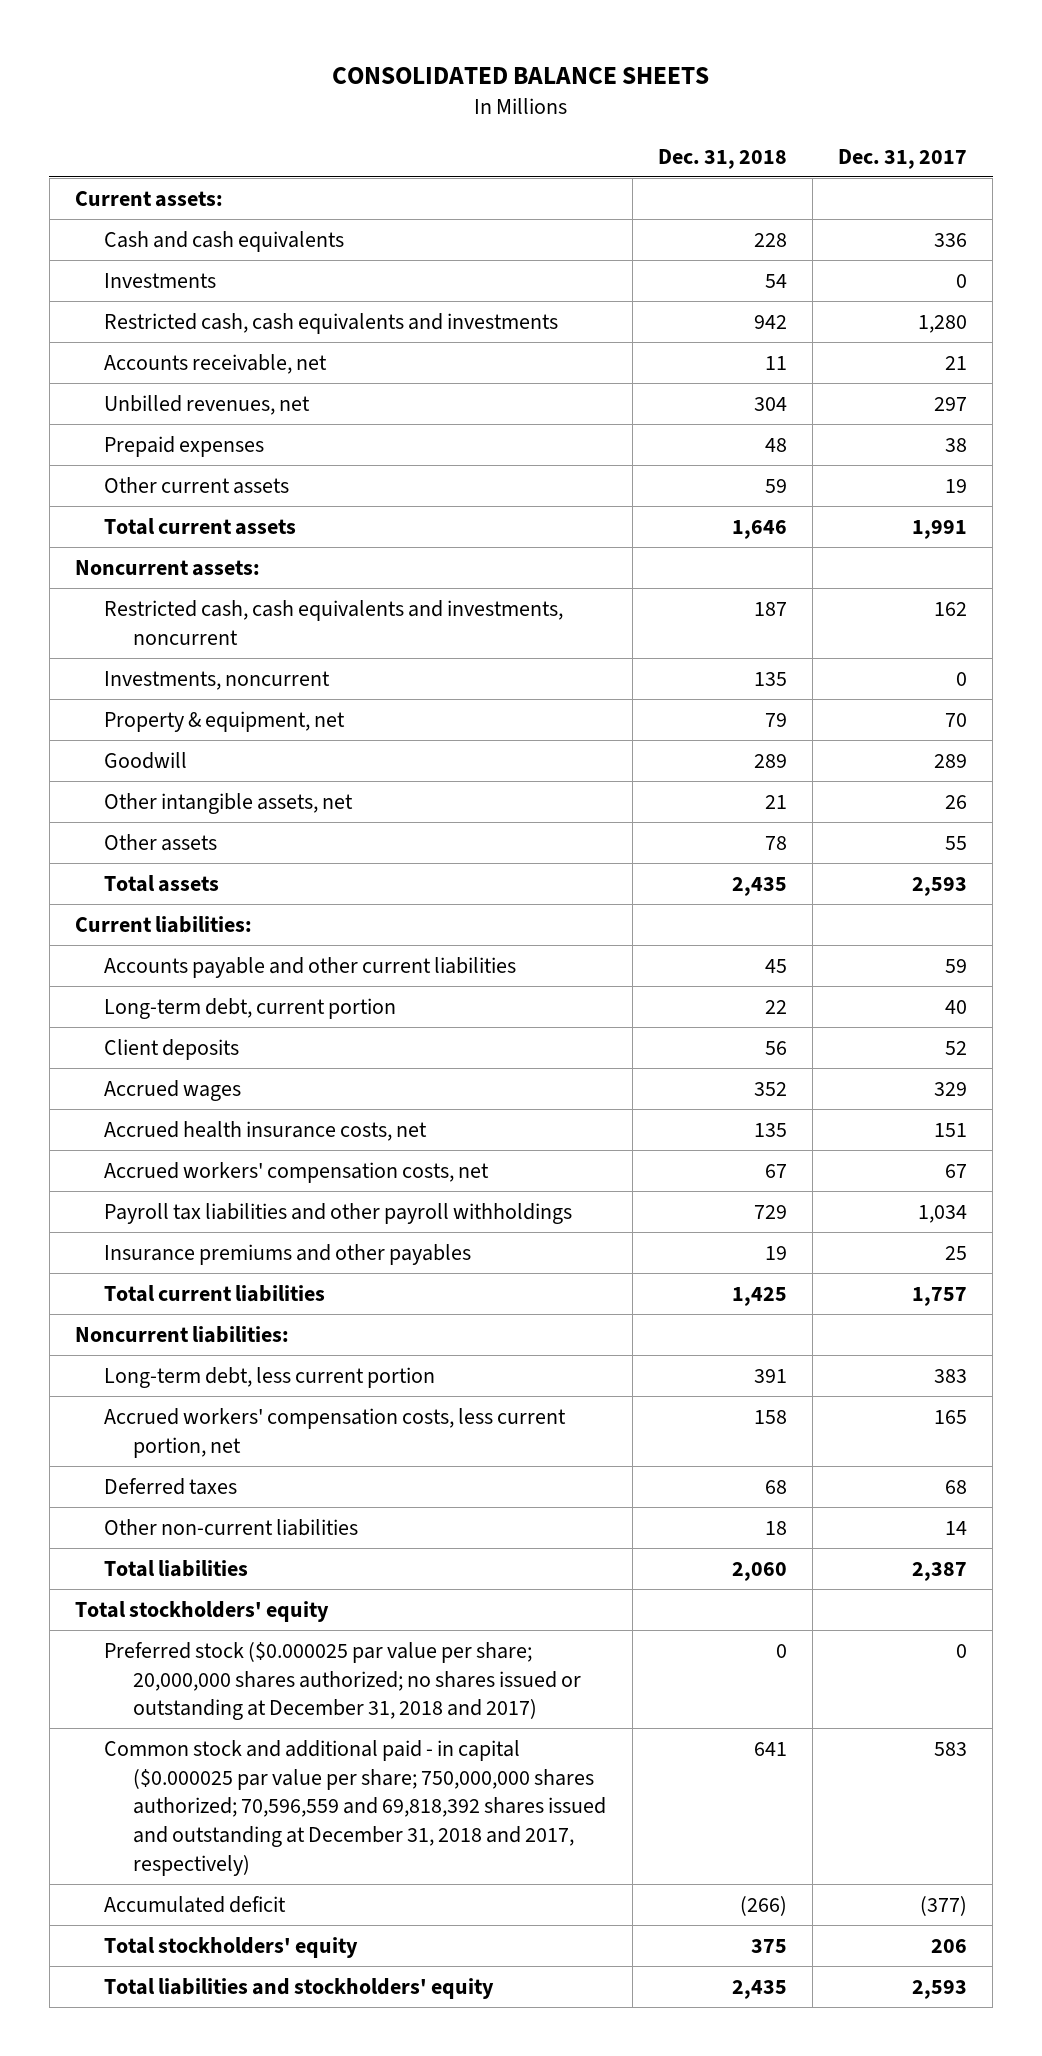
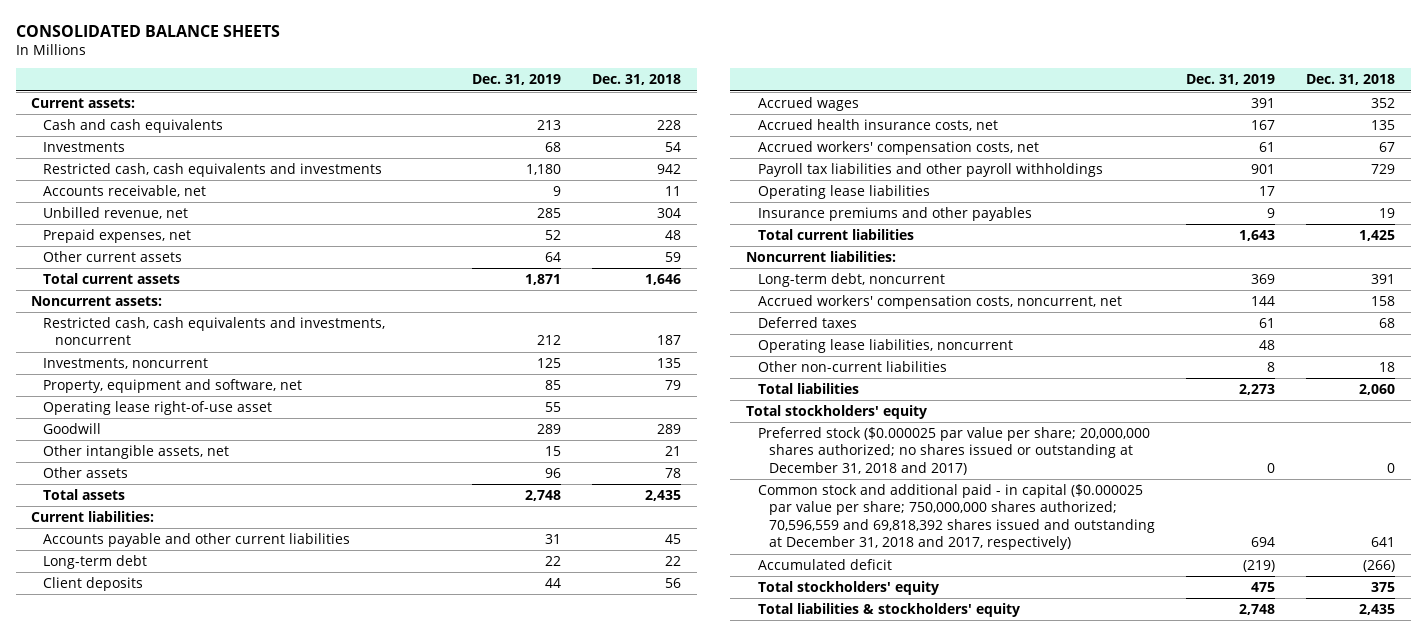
[838,148,968,169] Dec. 31, 2017 -> none
none -> [472,74,562,86] Dec. 31, 2019
[104,394,311,415] Unbilled revenues, net -> [43,206,189,219] Unbilled revenue, net
[104,435,265,457] Prepaid expenses -> [43,228,192,243] Prepaid expenses, net
[104,710,346,732] Property & equipment, net -> [43,378,303,393] Property, equipment and software, net
none -> [43,400,273,415] Operating lease right-of-use asset
[104,997,397,1019] Long-term debt, current portion -> [43,554,148,569] Long-term debt
none -> [757,184,930,199] Operating lease liabilities
[104,1366,436,1388] Long-term debt, less current portion -> [757,272,945,287] Long-term debt, noncurrent
[104,1407,567,1458] Accrued workers' compensation costs, less current portion, net -> [757,294,1122,309] Accrued workers' compensation costs, noncurrent, net
none -> [757,338,1013,353] Operating lease liabilities, noncurrent
[104,1977,495,1999] Total liabilities and stockholders' equity -> [757,602,1020,617] Total liabilities & stockholders' equity

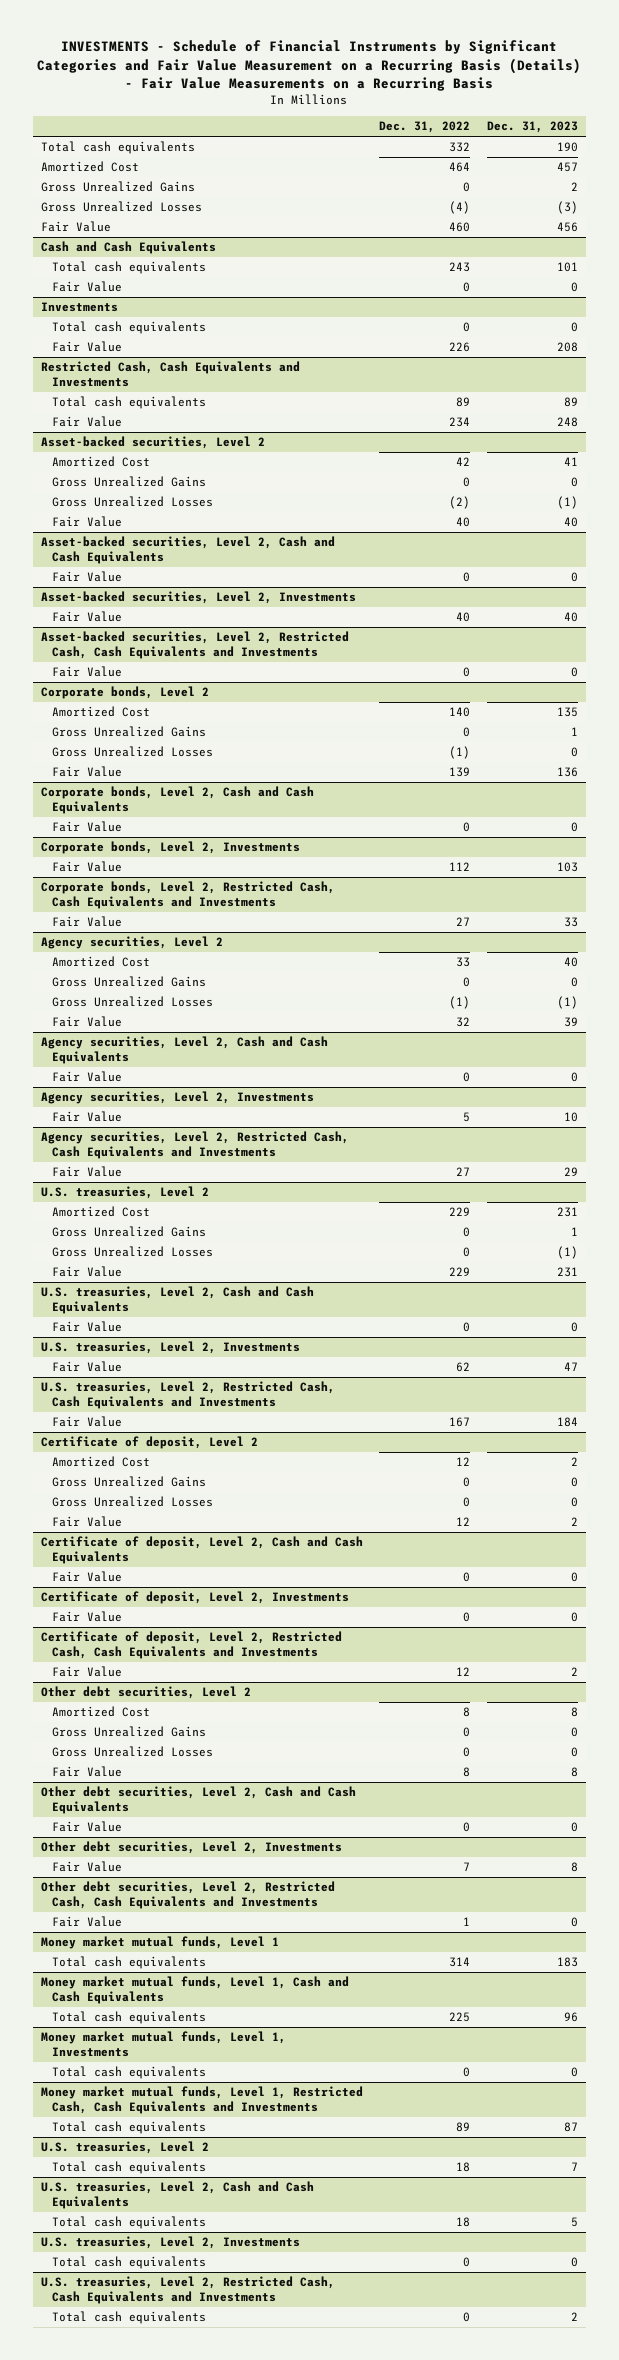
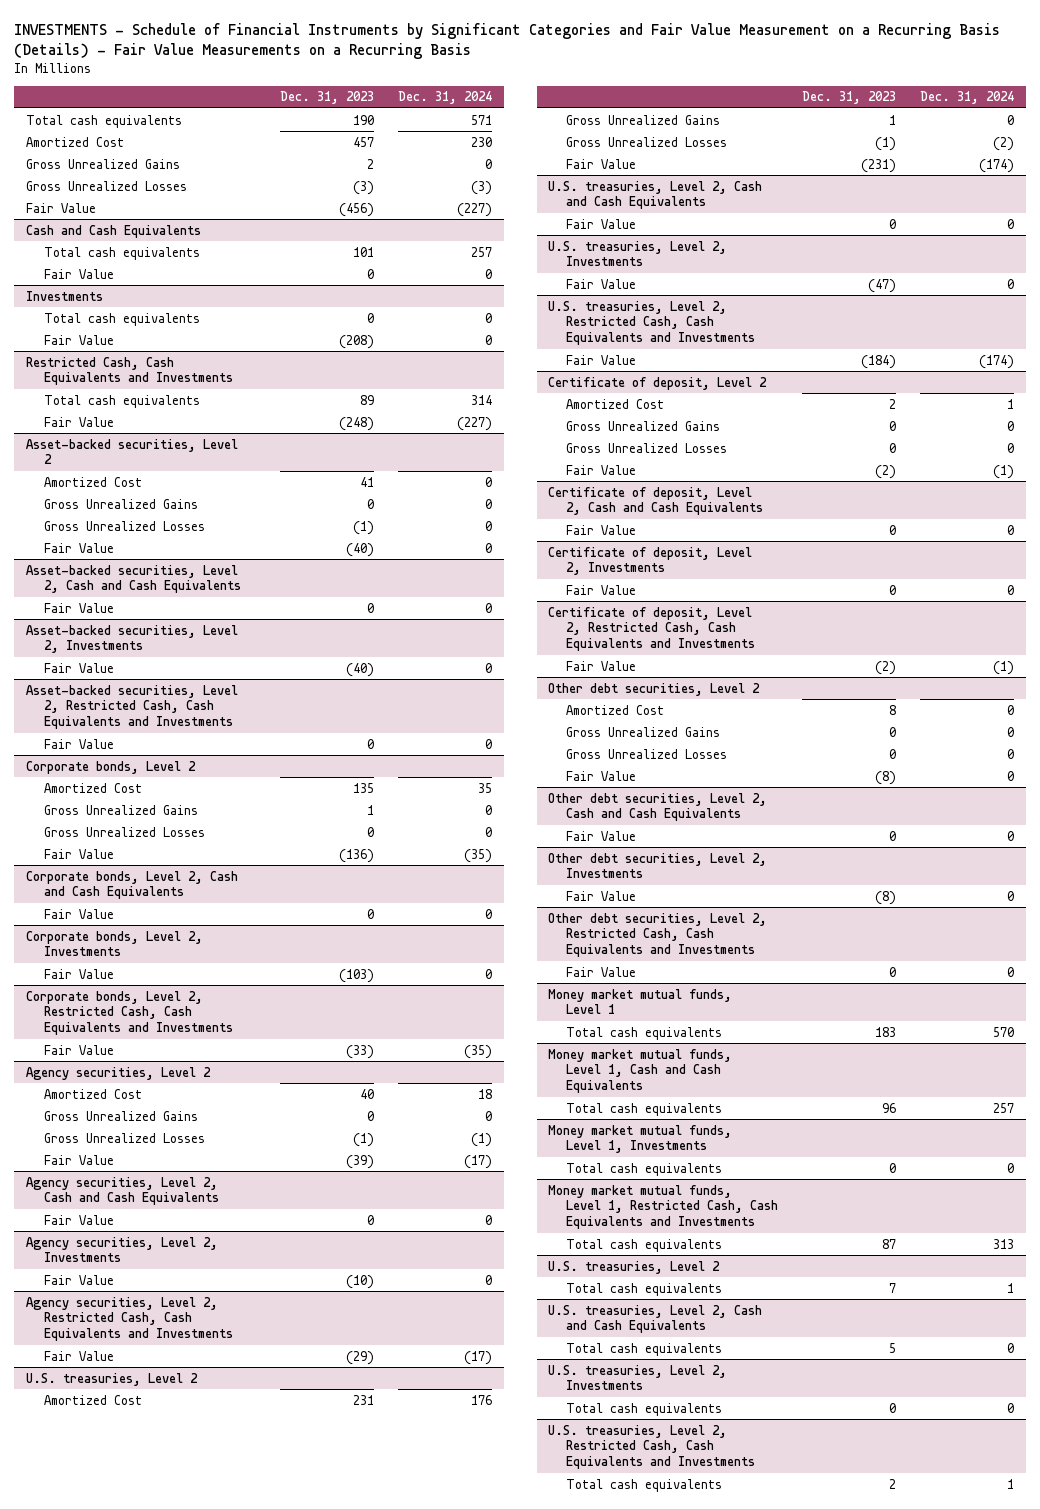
[379,121,471,134] Dec. 31, 2022 -> none
none -> [397,91,492,105] Dec. 31, 2024
[556,222,578,233] 456 -> [339,202,375,217] (456)
[556,342,578,353] 208 -> [339,334,375,349] (208)
[556,417,578,428] 248 -> [339,416,375,431] (248)
[563,517,578,528] 40 -> [346,542,375,557] (40)
[563,612,578,623] 40 -> [346,662,375,677] (40)
[556,767,578,778] 136 -> [339,848,375,863] (136)
[556,862,578,873] 103 -> [339,968,375,983] (103)
[563,917,578,928] 33 -> [346,1044,375,1059] (33)
[563,1017,578,1028] 39 -> [346,1154,375,1169] (39)
[563,1112,578,1123] 10 -> [346,1274,375,1289] (10)
[563,1167,578,1177] 29 -> [346,1350,375,1365] (29)
[556,1267,578,1278] 231 -> [861,158,897,173] (231)
[563,1362,578,1372] 47 -> [868,278,897,293] (47)
[556,1417,578,1428] 184 -> [861,354,897,369] (184)
[570,1517,578,1527] 2 -> [875,464,897,479] (2)
[570,1667,578,1677] 2 -> [875,660,897,675] (2)
[570,1767,578,1778] 8 -> [875,770,897,785] (8)
[570,1862,578,1873] 8 -> [875,890,897,905] (8)

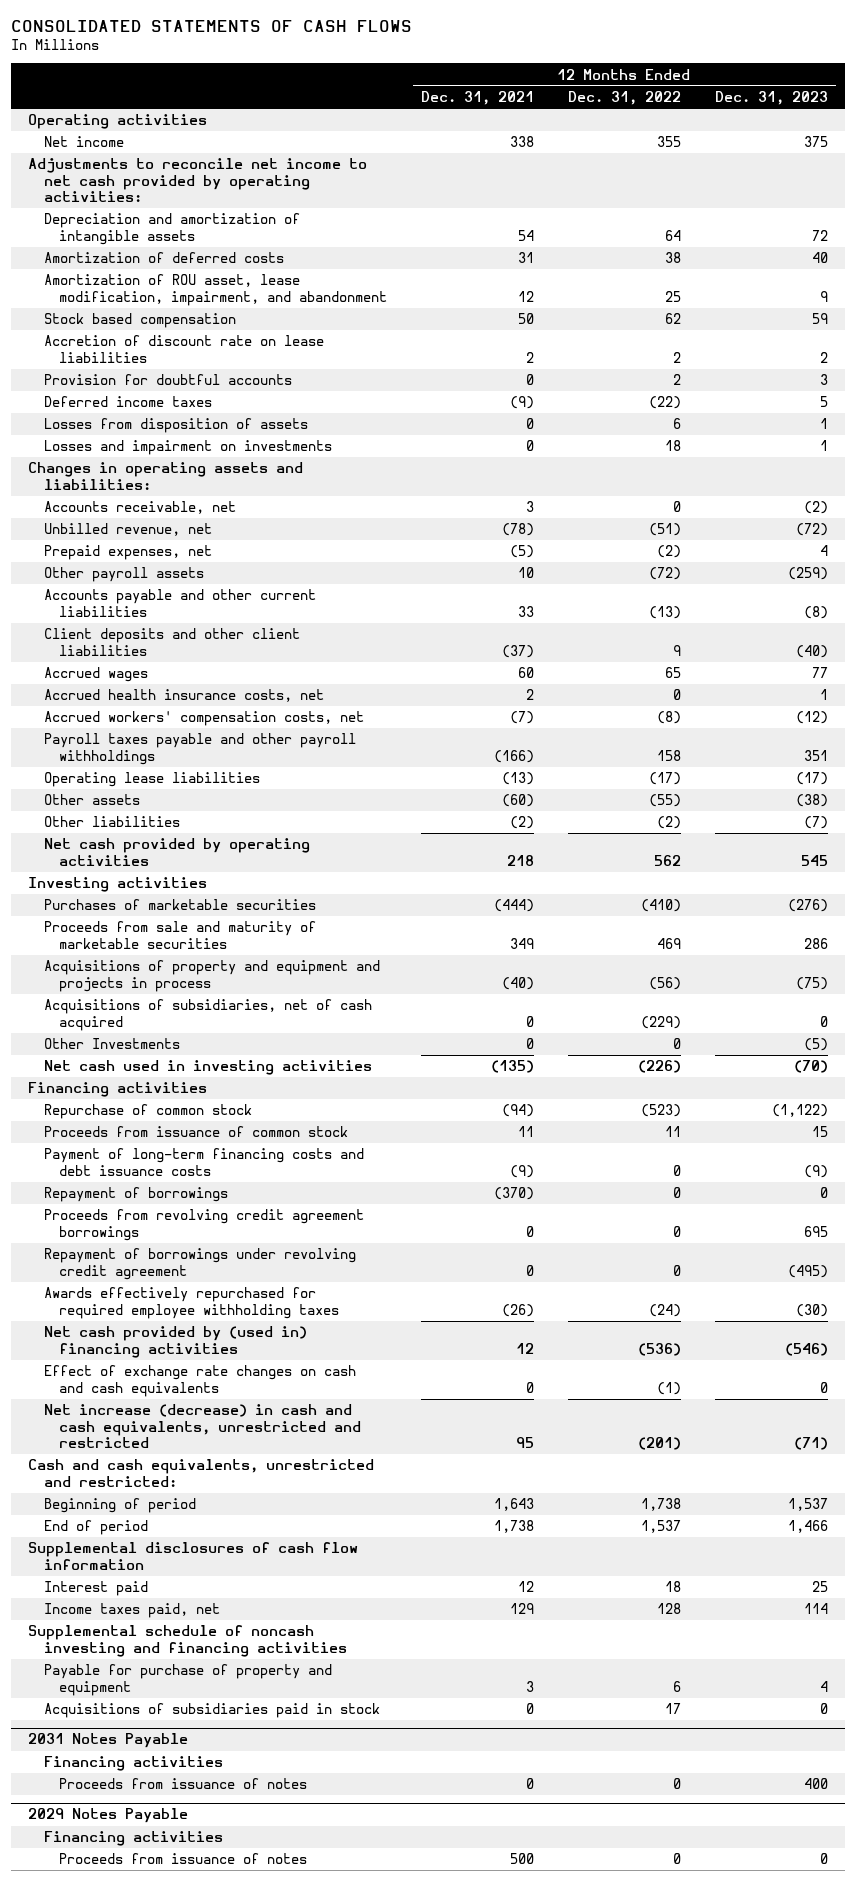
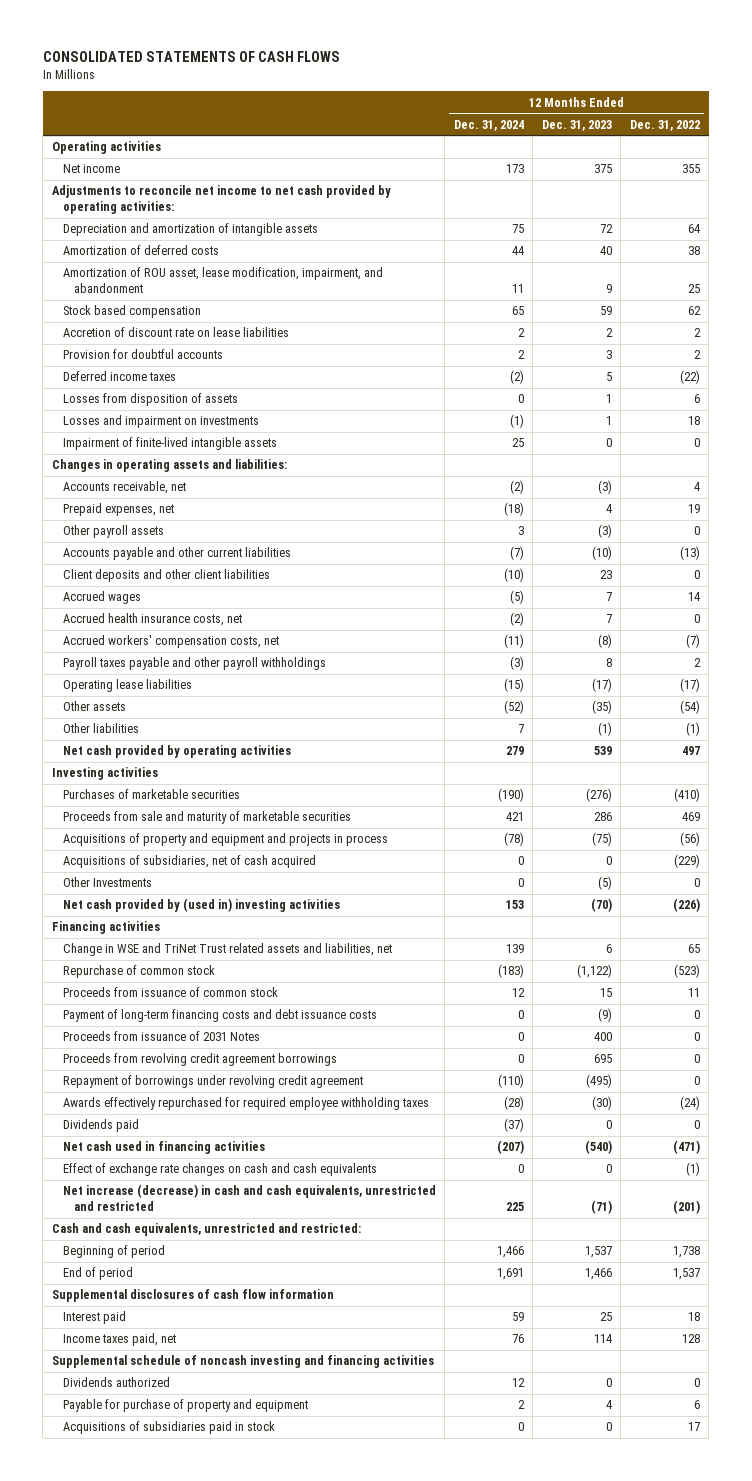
[421,91,535,106] Dec. 31, 2021 -> none
none -> [453,119,524,131] Dec. 31, 2024
none -> [62,437,277,451] Impairment of finite-lived intangible assets
[43,523,212,537] Unbilled revenue, net -> none
[672,501,681,513] 0 -> [693,482,700,492] 4
[803,501,828,515] (2) -> [597,480,612,495] (3)
[656,545,681,559] (2) -> [687,504,700,514] 19
[648,567,681,581] (72) -> [693,526,700,536] 0
[787,567,828,581] (259) -> [597,524,612,539] (3)
[803,605,828,619] (8) -> [591,546,612,561] (10)
[672,644,681,656] 9 -> [693,570,700,580] 0
[795,644,828,658] (40) -> [599,570,612,580] 23
[664,667,681,679] 65 -> [687,592,700,602] 14
[811,667,828,679] 77 -> [605,592,612,602] 7
[819,689,828,701] 1 -> [605,614,612,624] 7
[656,711,681,725] (8) -> [685,634,700,649] (7)
[795,711,828,725] (12) -> [597,634,612,649] (8)
[656,749,681,761] 158 -> [693,658,701,668] 2
[803,749,828,761] 351 -> [605,658,612,668] 8
[648,794,681,808] (55) -> [679,700,700,715] (54)
[795,794,828,808] (38) -> [591,700,612,715] (35)
[656,816,681,830] (2) -> [685,722,700,737] (1)
[803,816,828,830] (7) -> [597,722,612,737] (1)
[653,854,681,866] 562 -> [681,746,700,756] 497
[800,854,828,866] 545 -> [593,746,612,756] 539
[43,1060,372,1076] Net cash used in investing activities -> [62,898,340,913] Net cash provided by (used in) investing activities
none -> [62,943,392,957] Change in WSE and TriNet Trust related assets and liabilities, net
[43,1187,228,1203] Repayment of borrowings -> none
none -> [62,1031,260,1042] Proceeds from issuance of 2031 Notes
none -> [62,1119,139,1133] Dividends paid
[43,1326,307,1358] Net cash provided by (used in) financing activities -> [62,1141,265,1155] Net cash used in financing activities
[637,1342,681,1356] (536) -> [672,1140,700,1155] (471)
[784,1342,828,1356] (546) -> [584,1140,612,1155] (540)
none -> [62,1377,170,1388] Dividends authorized
[28,1733,189,1749] 2031 Notes Payable -> none
[43,1756,223,1772] Financing activities -> none
[59,1778,308,1790] Proceeds from issuance of notes -> none
[28,1808,189,1824] 2029 Notes Payable -> none
[43,1831,223,1847] Financing activities -> none
[59,1853,308,1865] Proceeds from issuance of notes -> none

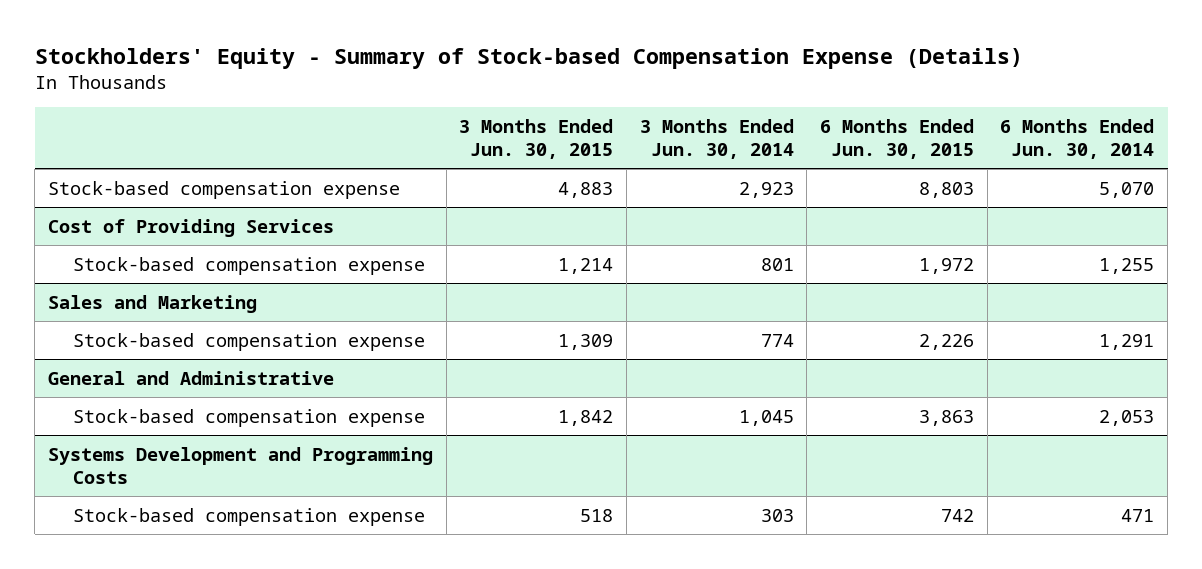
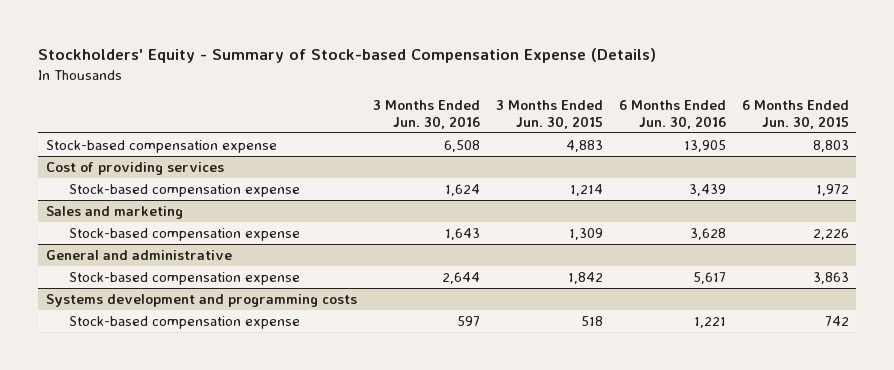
[639,118,794,160] 3 Months Ended Jun. 30, 2014 -> none
[1000,118,1155,160] 6 Months Ended Jun. 30, 2014 -> none
none -> [372,100,480,129] 3 Months Ended Jun. 30, 2016
none -> [618,100,726,129] 6 Months Ended Jun. 30, 2016
[48,218,335,237] Cost of Providing Services -> [45,161,224,175] Cost of providing services
[48,294,258,313] Sales and Marketing -> [45,205,183,219] Sales and marketing
[48,370,335,385] General and Administrative -> [45,249,232,260] General and administrative
[48,446,434,485] Systems Development and Programming Costs -> [45,293,357,307] Systems development and programming costs

